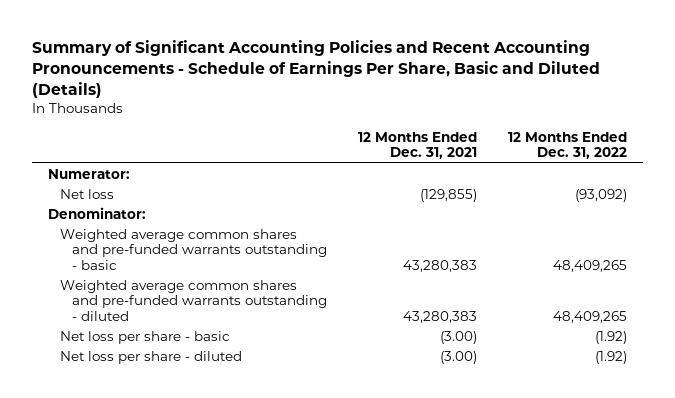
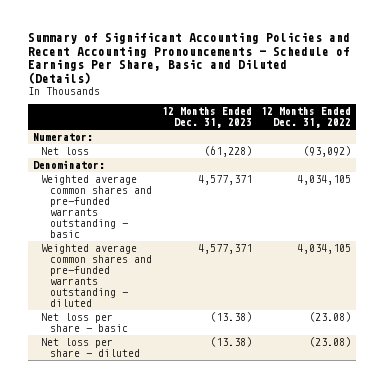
[357,131,477,160] 12 Months Ended Dec. 31, 2021 -> none
none -> [161,107,252,129] 12 Months Ended Dec. 31, 2023
[552,260,627,273] 48,409,265 -> [297,175,352,186] 4,034,105
[552,311,627,324] 48,409,265 -> [297,244,352,255] 4,034,105
[594,330,627,344] (1.92) -> [309,312,352,323] (23.08)
[594,350,627,364] (1.92) -> [309,337,352,348] (23.08)

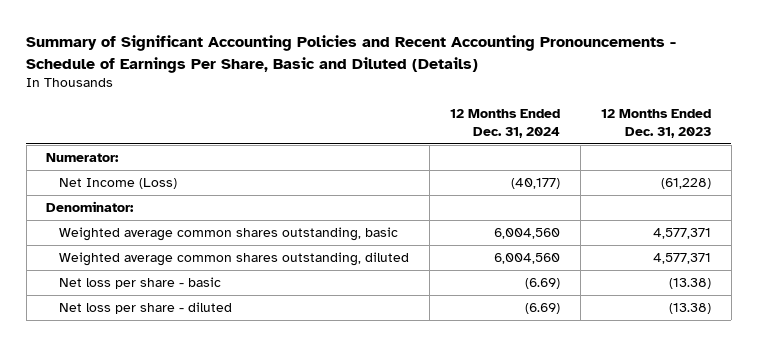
[261,107,352,129] 12 Months Ended Dec. 31, 2022 -> none
none -> [450,109,561,139] 12 Months Ended Dec. 31, 2024
[41,147,90,156] Net loss -> [59,178,178,190] Net Income (Loss)
[41,175,152,239] Weighted average common shares and pre-funded warrants outstanding - basic -> [59,227,399,242] Weighted average common shares outstanding, basic
[41,244,152,308] Weighted average common shares and pre-funded warrants outstanding - diluted -> [59,252,410,267] Weighted average common shares outstanding, diluted

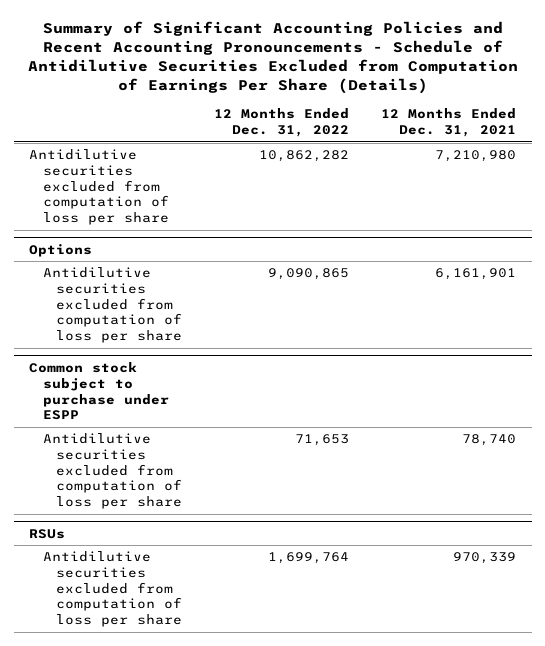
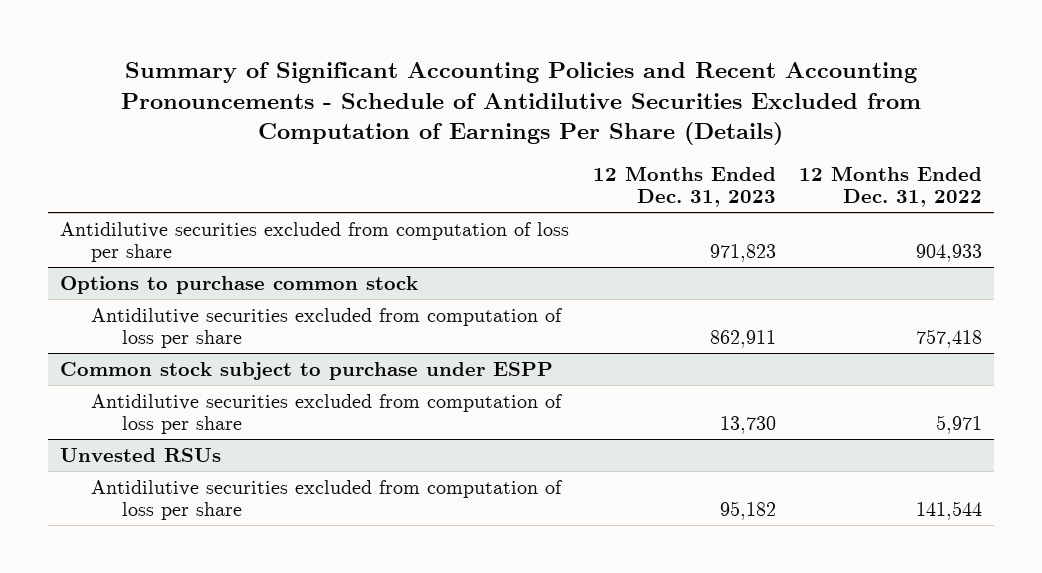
[380,108,516,138] 12 Months Ended Dec. 31, 2021 -> none
none -> [592,165,776,208] 12 Months Ended Dec. 31, 2023
[259,150,350,163] 10,862,282 -> [916,243,983,262] 904,933
[29,243,93,257] Options -> [59,275,418,294] Options to purchase common stock
[268,268,350,281] 9,090,865 -> [916,328,983,348] 757,418
[295,434,350,447] 71,653 -> [936,414,983,434] 5,971
[29,528,66,539] RSUs -> [59,447,221,462] Unvested RSUs
[268,552,350,565] 1,699,764 -> [916,500,983,520] 141,544

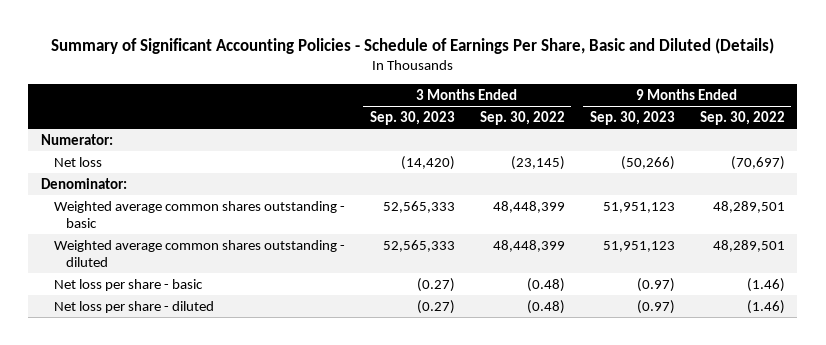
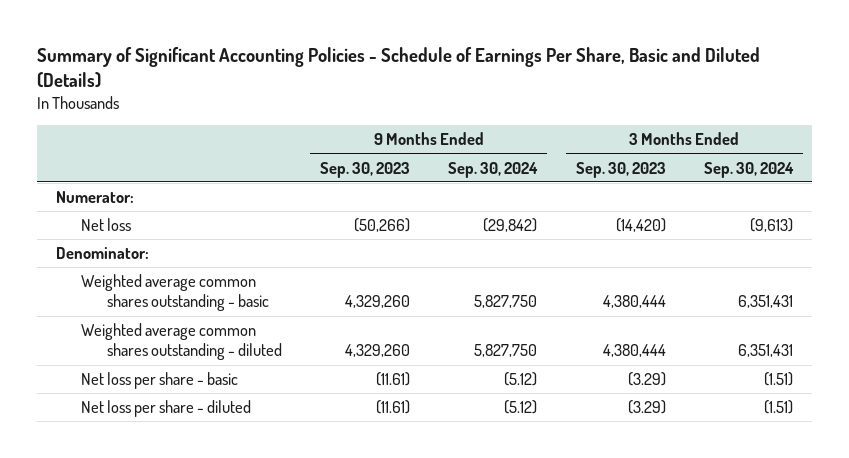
[479,110,565,125] Sep. 30, 2022 -> none
[699,110,785,125] Sep. 30, 2022 -> none
none -> [448,161,539,178] Sep. 30, 2024
none -> [703,161,794,178] Sep. 30, 2024
[382,200,455,213] 52,565,333 -> [602,295,666,309] 4,380,444
[602,201,675,213] 51,951,123 -> [344,295,410,309] 4,329,260
[382,239,455,252] 52,565,333 -> [602,344,666,358] 4,380,444
[602,240,675,252] 51,951,123 -> [344,344,410,358] 4,329,260
[416,277,455,292] (0.27) -> [627,372,666,387] (3.29)
[636,277,675,292] (0.97) -> [375,372,410,387] (11.61)
[416,299,455,314] (0.27) -> [627,400,666,415] (3.29)
[636,299,675,314] (0.97) -> [375,400,410,415] (11.61)

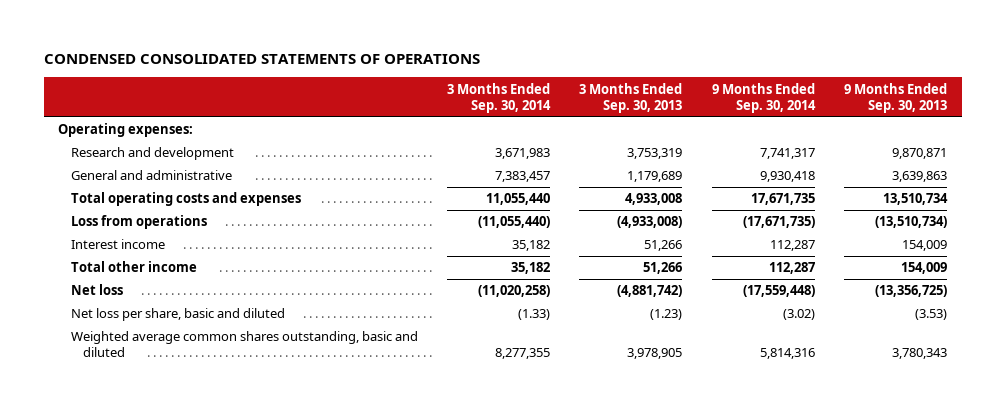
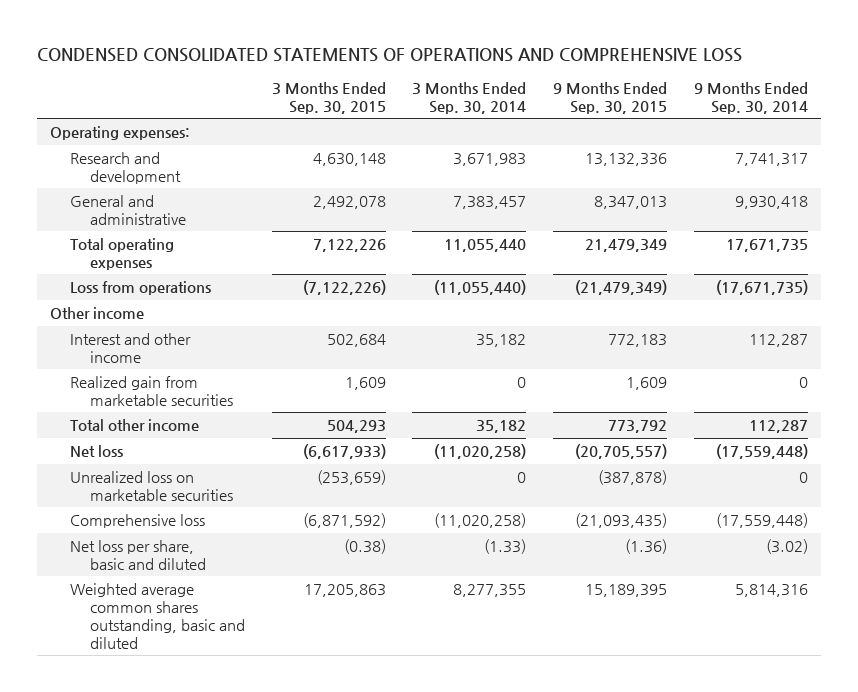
[43,54,480,65] CONDENSED CONSOLIDATED STATEMENTS OF OPERATIONS -> [36,47,742,62] CONDENSED CONSOLIDATED STATEMENTS OF OPERATIONS AND COMPREHENSIVE LOSS
[579,82,683,113] 3 Months Ended Sep. 30, 2013 -> none
[844,82,948,113] 9 Months Ended Sep. 30, 2013 -> none
none -> [271,81,386,114] 3 Months Ended Sep. 30, 2015
none -> [553,81,668,114] 9 Months Ended Sep. 30, 2015
[70,192,301,207] Total operating costs and expenses -> [70,238,175,270] Total operating expenses
none -> [50,307,145,320] Other income
[70,239,165,250] Interest income -> [70,333,192,363] Interest and other income
none -> [70,376,234,406] Realized gain from marketable securities
none -> [70,471,234,501] Unrealized loss on marketable securities
none -> [70,514,206,529] Comprehensive loss

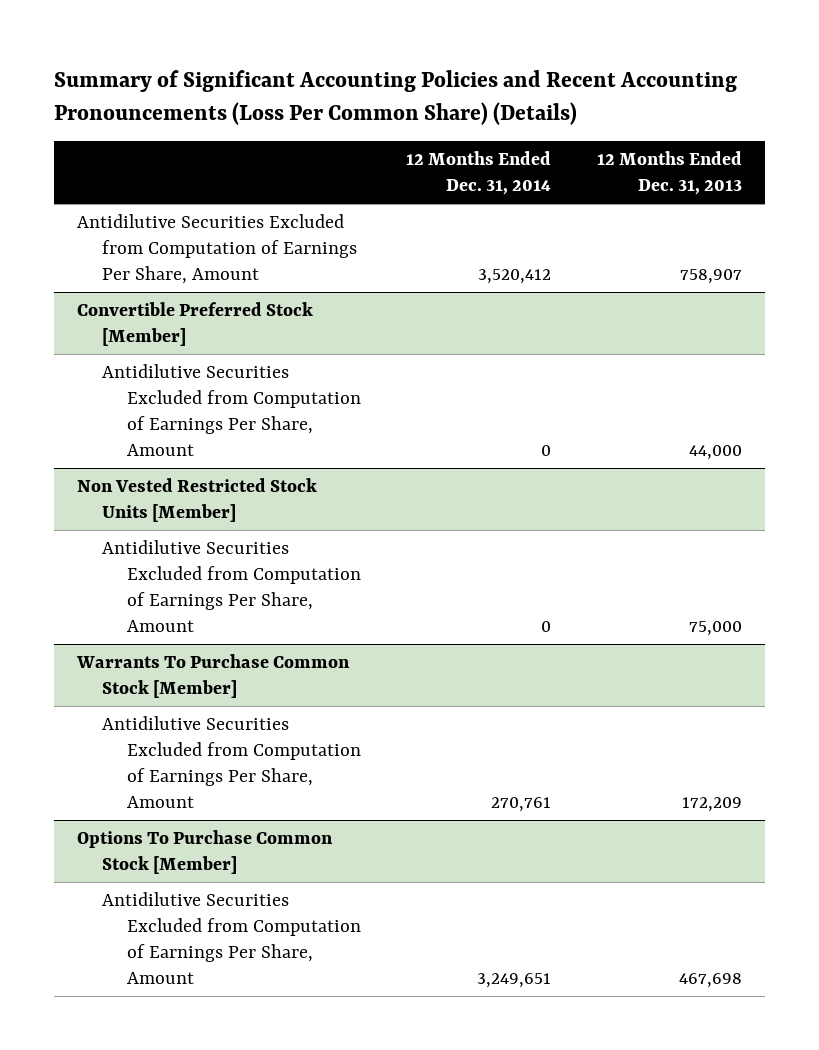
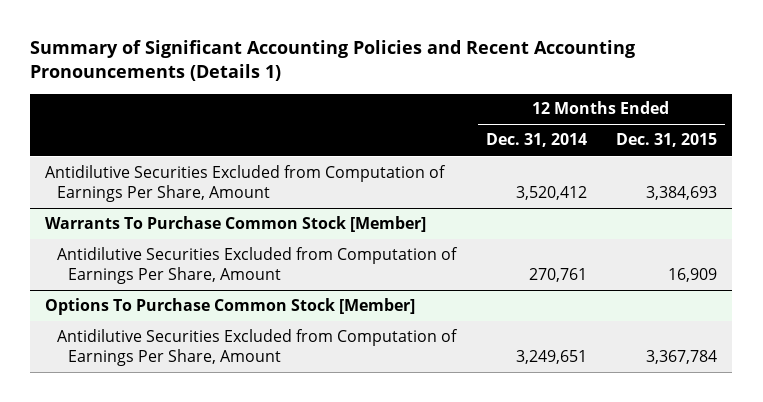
[54,70,738,126] Summary of Significant Accounting Policies and Recent Accounting Pronouncements (Loss Per Common Share) (Details) -> [30,40,636,82] Summary of Significant Accounting Policies and Recent Accounting Pronouncements (Details 1)
[596,151,742,196] 12 Months Ended Dec. 31, 2013 -> none
none -> [616,133,718,148] Dec. 31, 2015
[77,302,314,347] Convertible Preferred Stock [Member] -> none
[101,364,361,457] Antidilutive Securities Excluded from Computation of Earnings Per Share, Amount -> none
[77,478,318,523] Non Vested Restricted Stock Units [Member] -> none
[101,540,361,633] Antidilutive Securities Excluded from Computation of Earnings Per Share, Amount -> none

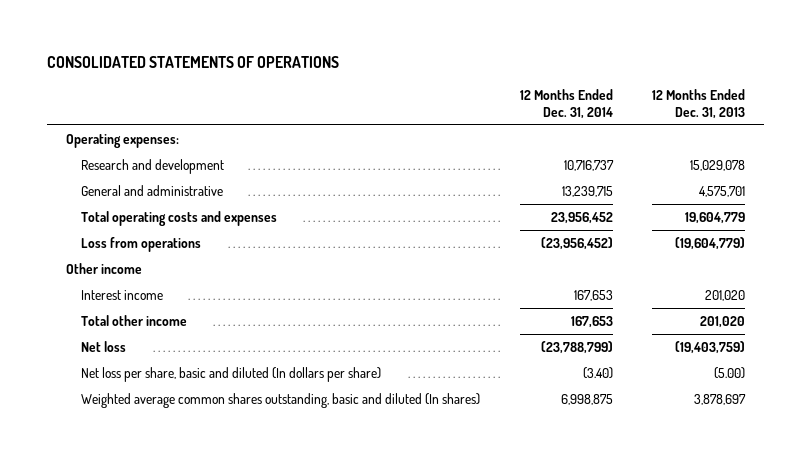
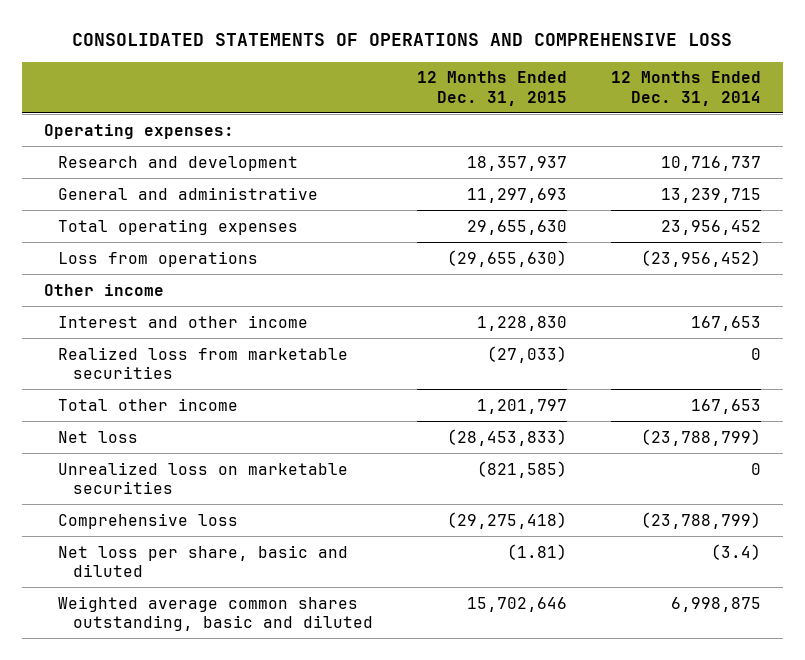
[46,55,339,68] CONSOLIDATED STATEMENTS OF OPERATIONS -> [72,32,733,46] CONSOLIDATED STATEMENTS OF OPERATIONS AND COMPREHENSIVE LOSS
[651,88,745,119] 12 Months Ended Dec. 31, 2013 -> none
none -> [417,71,568,106] 12 Months Ended Dec. 31, 2015
[81,211,278,227] Total operating costs and expenses -> [58,218,299,235] Total operating expenses
[81,290,164,301] Interest income -> [58,314,309,328] Interest and other income
none -> [58,346,349,380] Realized loss from marketable securities
none -> [58,461,349,495] Unrealized loss on marketable securities
none -> [58,512,239,529] Comprehensive loss
[81,367,382,383] Net loss per share, basic and diluted (In dollars per share) -> [58,544,349,578] Net loss per share, basic and diluted
[582,367,613,380] (3.40) -> [711,543,762,560] (3.4)
[81,393,481,409] Weighted average common shares outstanding, basic and diluted (In shares) -> [58,595,374,632] Weighted average common shares outstanding, basic and diluted

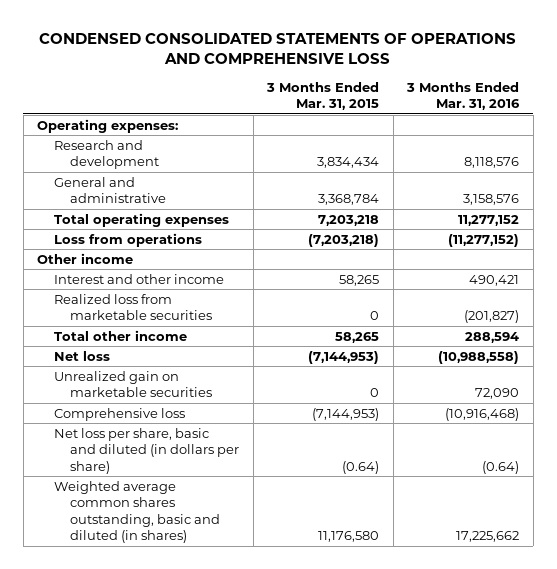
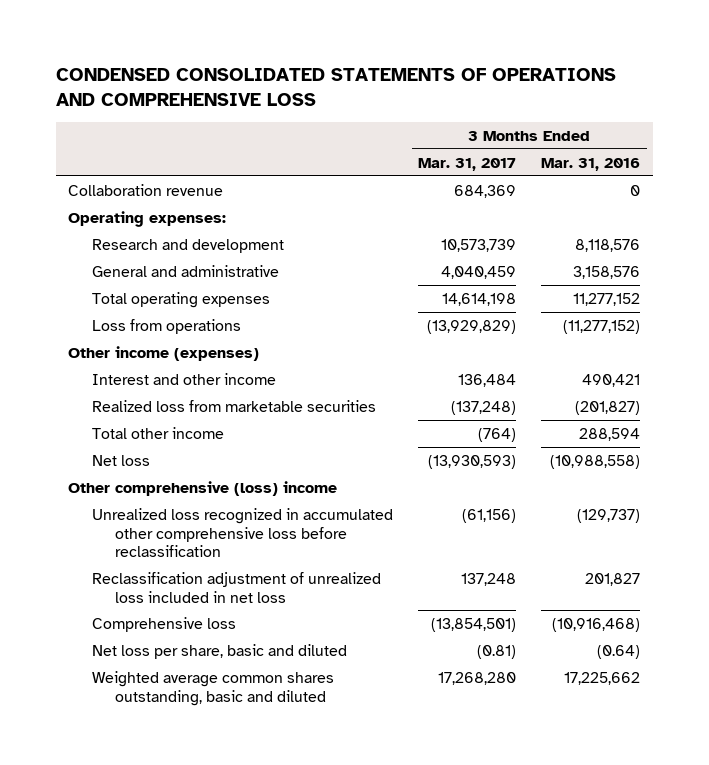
[266,81,380,111] 3 Months Ended Mar. 31, 2015 -> none
none -> [417,157,516,171] Mar. 31, 2017
none -> [68,183,224,196] Collaboration revenue
[37,252,134,264] Other income -> [68,345,260,361] Other income (expenses)
[53,370,213,398] Unrealized gain on marketable securities -> none
none -> [68,480,338,496] Other comprehensive (loss) income
none -> [91,507,393,558] Unrealized loss recognized in accumulated other comprehensive loss before reclassification
none -> [91,571,381,603] Reclassification adjustment of unrealized loss included in net loss
[53,427,240,474] Net loss per share, basic and diluted (in dollars per share) -> [91,643,347,659] Net loss per share, basic and diluted
[53,480,221,544] Weighted average common shares outstanding, basic and diluted (in shares) -> [91,670,334,706] Weighted average common shares outstanding, basic and diluted

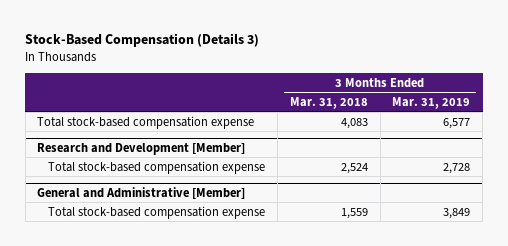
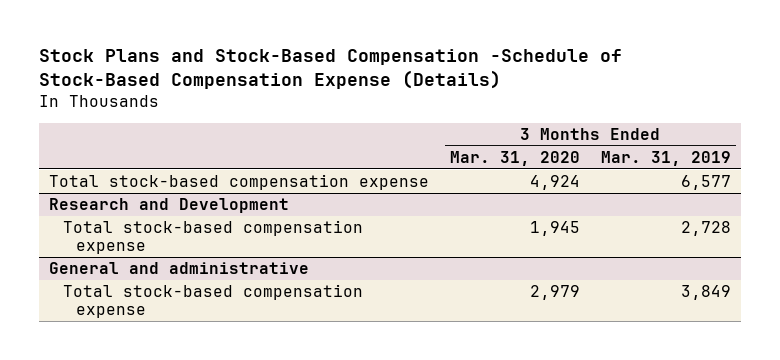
[25,33,260,48] Stock-Based Compensation (Details 3) -> [38,49,622,90] Stock Plans and Stock-Based Compensation -Schedule of Stock-Based Compensation Expense (Details)
[289,96,368,109] Mar. 31, 2018 -> none
none -> [449,151,580,167] Mar. 31, 2020
[37,142,246,155] Research and Development [Member] -> [48,198,289,214] Research and Development
[37,186,246,199] General and Administrative [Member] -> [48,262,309,275] General and administrative

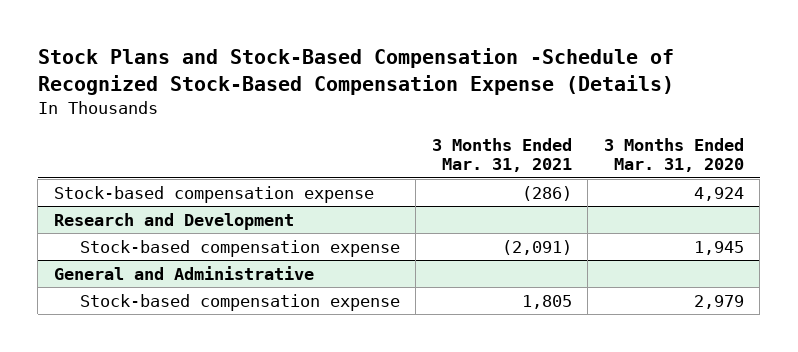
[38,49,622,90] Stock Plans and Stock-Based Compensation -Schedule of Stock-Based Compensation Expense (Details) -> [37,48,674,95] Stock Plans and Stock-Based Compensation -Schedule of Recognized Stock-Based Compensation Expense (Details)
[600,151,731,167] Mar. 31, 2019 -> none
none -> [431,137,572,173] 3 Months Ended Mar. 31, 2021
[48,174,429,191] Total stock-based compensation expense -> [53,185,374,203] Stock-based compensation expense
[62,220,363,255] Total stock-based compensation expense -> [79,239,400,257] Stock-based compensation expense
[48,262,309,275] General and administrative -> [53,265,314,280] General and Administrative
[62,284,363,319] Total stock-based compensation expense -> [79,293,400,311] Stock-based compensation expense

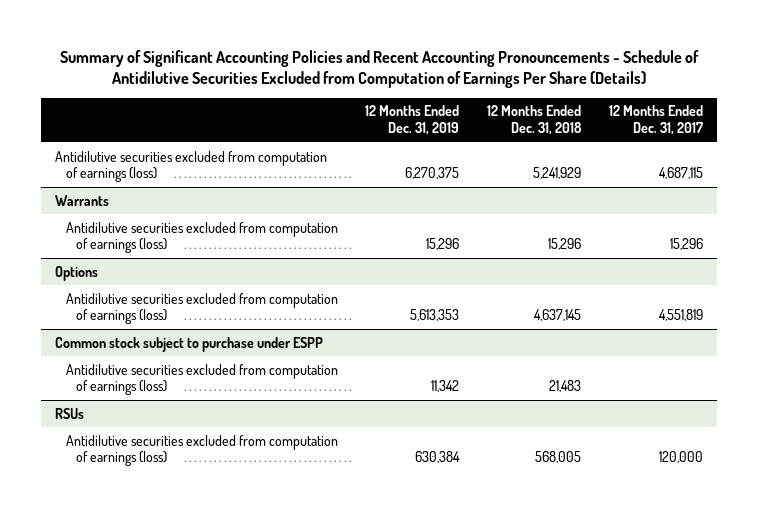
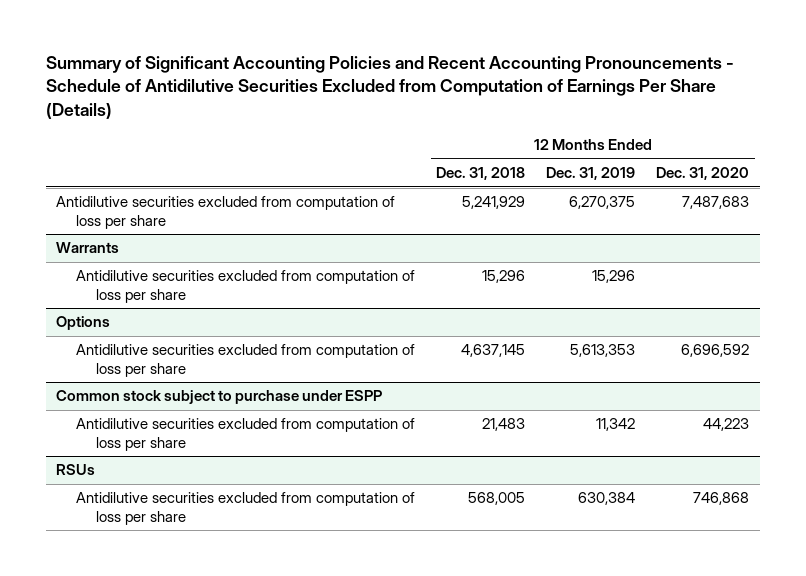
[608,105,703,135] 12 Months Ended Dec. 31, 2017 -> none
none -> [656,167,750,181] Dec. 31, 2020
[54,150,327,183] Antidilutive securities excluded from computation of earnings (loss) -> [56,196,396,229] Antidilutive securities excluded from computation of loss per share
[65,221,338,254] Antidilutive securities excluded from computation of earnings (loss) -> [76,270,416,303] Antidilutive securities excluded from computation of loss per share
[65,292,338,325] Antidilutive securities excluded from computation of earnings (loss) -> [76,344,416,377] Antidilutive securities excluded from computation of loss per share
[65,363,338,396] Antidilutive securities excluded from computation of earnings (loss) -> [76,418,416,451] Antidilutive securities excluded from computation of loss per share
[65,434,338,467] Antidilutive securities excluded from computation of earnings (loss) -> [76,492,416,525] Antidilutive securities excluded from computation of loss per share

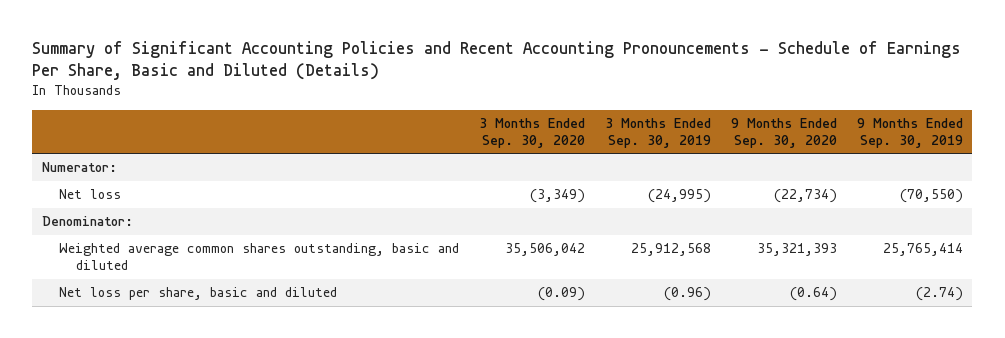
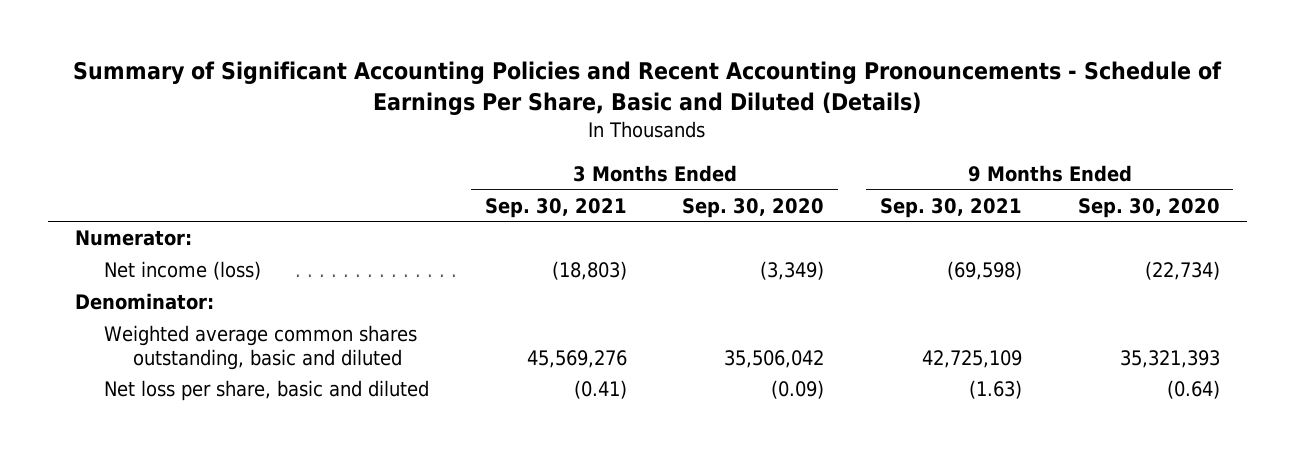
[604,117,711,148] 3 Months Ended Sep. 30, 2019 -> none
[856,117,963,148] 9 Months Ended Sep. 30, 2019 -> none
none -> [484,197,627,218] Sep. 30, 2021
none -> [879,197,1022,218] Sep. 30, 2021
[58,189,121,200] Net loss -> [104,261,262,281] Net income (loss)

